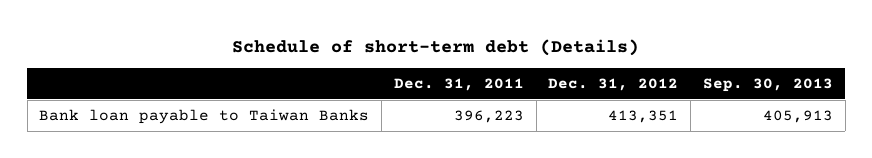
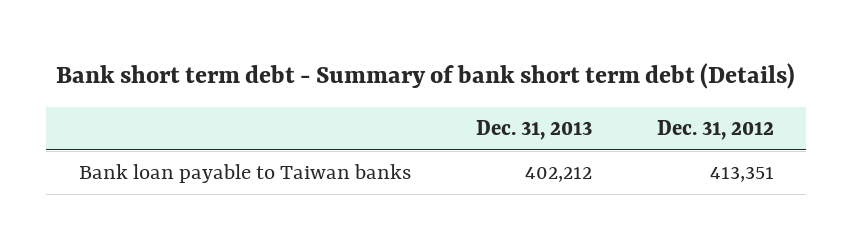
[232,38,640,56] Schedule of short-term debt (Details) -> [56,63,796,90] Bank short term debt - Summary of bank short term debt (Details)
[393,77,524,91] Dec. 31, 2011 -> none
[702,77,833,92] Sep. 30, 2013 -> none
none -> [475,120,592,141] Dec. 31, 2013
[39,108,370,124] Bank loan payable to Taiwan Banks -> [78,164,411,184] Bank loan payable to Taiwan banks

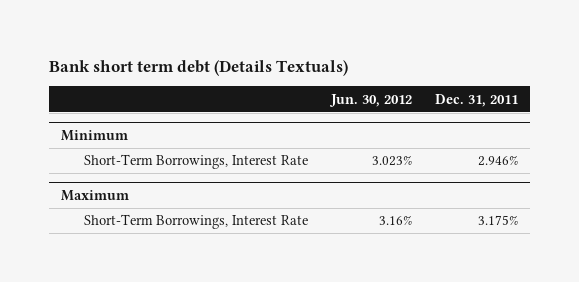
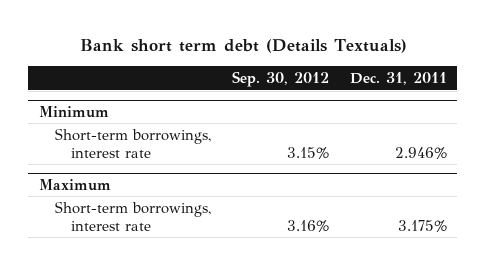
[328,93,412,107] Jun. 30, 2012 -> none
none -> [231,70,329,87] Sep. 30, 2012
[83,154,308,170] Short-Term Borrowings, Interest Rate -> [54,127,211,158] Short-term borrowings, interest rate
[83,214,308,230] Short-Term Borrowings, Interest Rate -> [54,200,211,231] Short-term borrowings, interest rate

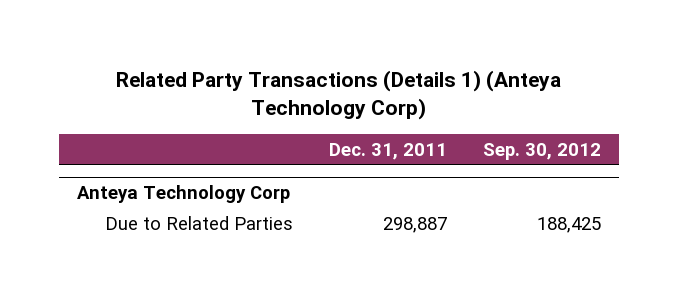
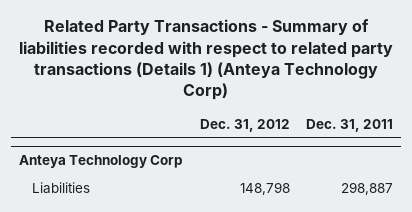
[115,69,561,121] Related Party Transactions (Details 1) (Anteya Technology Corp) -> [19,19,394,101] Related Party Transactions - Summary of liabilities recorded with respect to related party transactions (Details 1) (Anteya Technology Corp)
[482,142,601,160] Sep. 30, 2012 -> none
none -> [199,118,290,132] Dec. 31, 2012
[104,216,293,231] Due to Related Parties -> [32,181,91,194] Liabilities

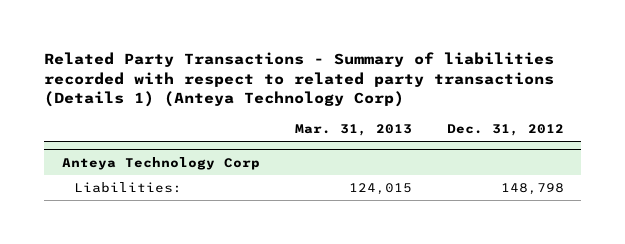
[306,118,394,132] Dec. 31, 2011 -> none
none -> [294,124,412,137] Mar. 31, 2013
[32,181,91,194] Liabilities -> [74,181,183,193] Liabilities:

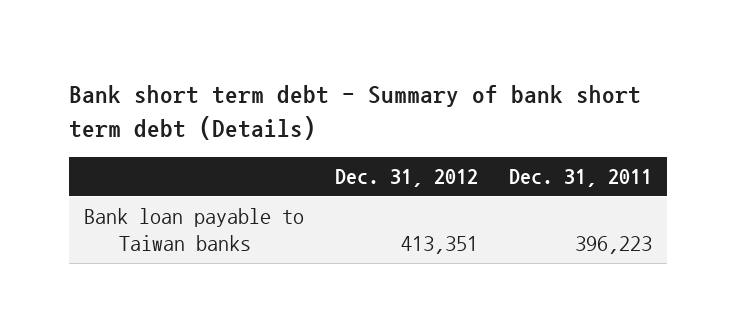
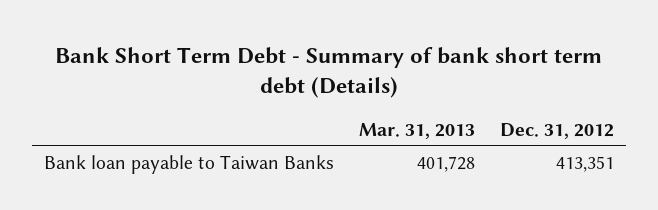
[68,85,641,140] Bank short term debt - Summary of bank short term debt (Details) -> [54,46,602,99] Bank Short Term Debt - Summary of bank short term debt (Details)
[508,169,652,188] Dec. 31, 2011 -> none
none -> [358,122,475,139] Mar. 31, 2013
[84,208,305,252] Bank loan payable to Taiwan banks -> [44,154,335,174] Bank loan payable to Taiwan Banks

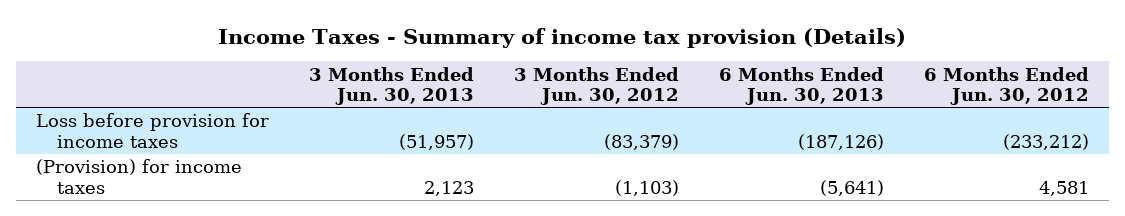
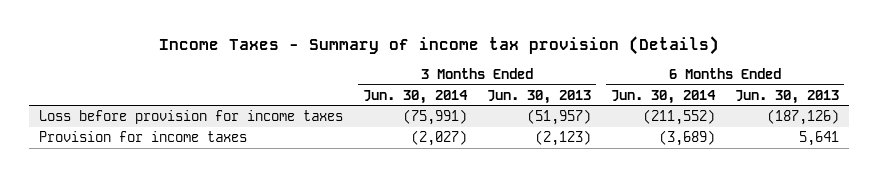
[513,66,679,106] 3 Months Ended Jun. 30, 2012 -> none
[923,66,1089,106] 6 Months Ended Jun. 30, 2012 -> none
none -> [362,89,468,104] Jun. 30, 2014
none -> [610,89,716,104] Jun. 30, 2014
[36,159,243,194] (Provision) for income taxes -> [38,131,247,143] Provision for income taxes
[424,180,475,196] 2,123 -> [534,130,591,147] (2,123)
[819,179,884,196] (5,641) -> [798,131,839,147] 5,641

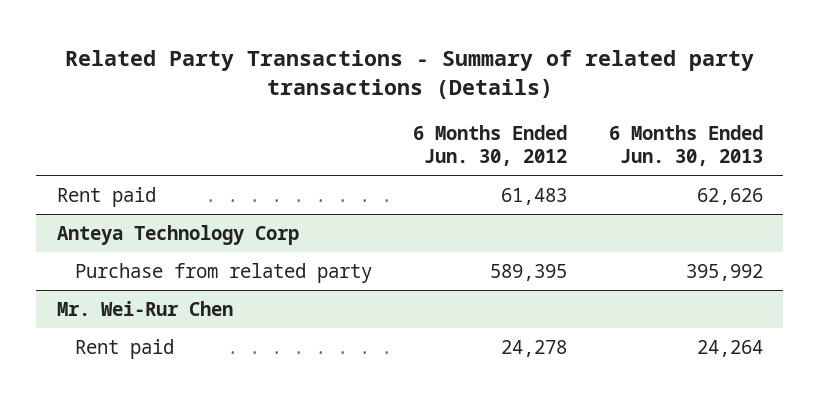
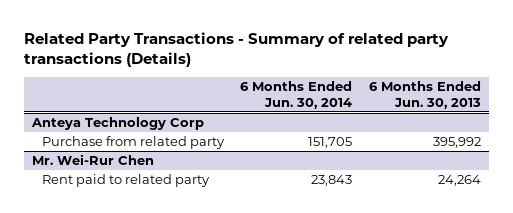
[413,124,568,167] 6 Months Ended Jun. 30, 2012 -> none
none -> [240,81,353,109] 6 Months Ended Jun. 30, 2014
[57,186,157,207] Rent paid -> none
[74,338,174,359] Rent paid -> [41,174,210,188] Rent paid to related party

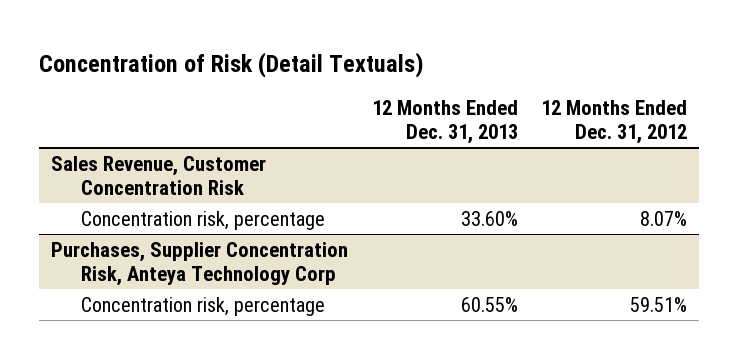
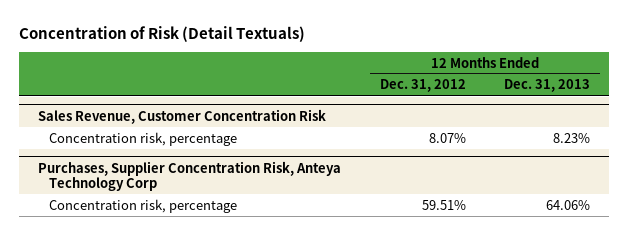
[460,210,518,226] 33.60% -> [553,132,591,143] 8.23%
[460,296,518,312] 60.55% -> [546,199,591,210] 64.06%

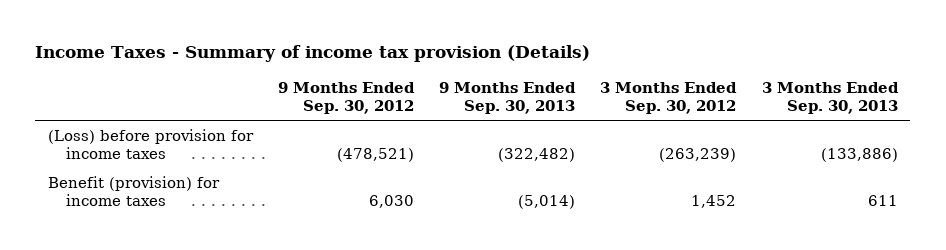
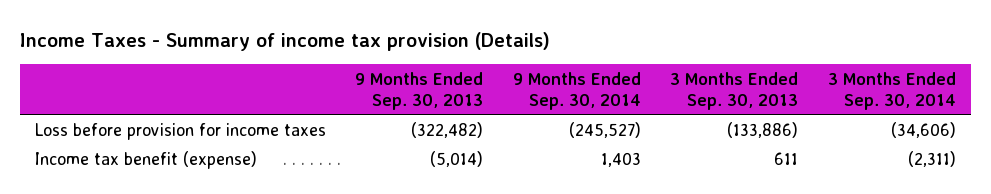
[278,82,416,115] 9 Months Ended Sep. 30, 2012 -> none
[600,82,738,115] 3 Months Ended Sep. 30, 2012 -> none
none -> [512,71,641,110] 9 Months Ended Sep. 30, 2014
none -> [827,71,956,110] 3 Months Ended Sep. 30, 2014
[48,129,255,159] (Loss) before provision for income taxes -> [34,123,326,141] Loss before provision for income taxes
[48,176,221,206] Benefit (provision) for income taxes -> [34,151,257,170] Income tax benefit (expense)

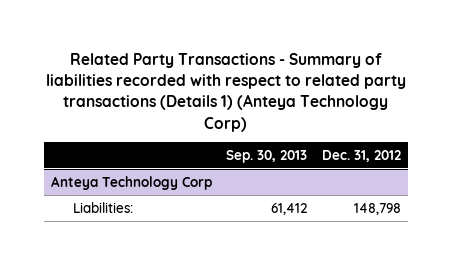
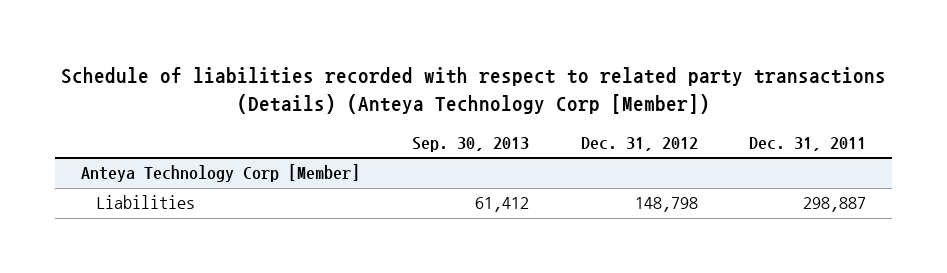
[45,53,406,132] Related Party Transactions - Summary of liabilities recorded with respect to related party transactions (Details 1) (Anteya Technology Corp) -> [60,67,886,114] Schedule of liabilities recorded with respect to related party transactions (Details) (Anteya Technology Corp [Member])
none -> [749,137,867,152] Dec. 31, 2011
[51,175,213,190] Anteya Technology Corp -> [80,164,360,183] Anteya Technology Corp [Member]
[72,201,133,213] Liabilities: -> [95,195,195,210] Liabilities

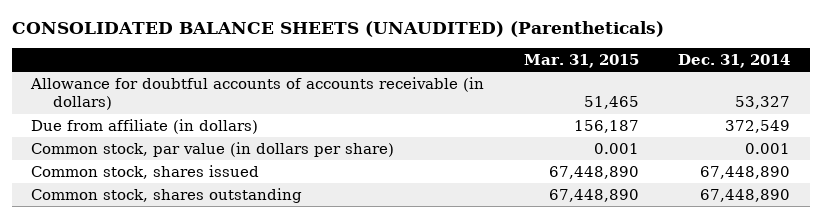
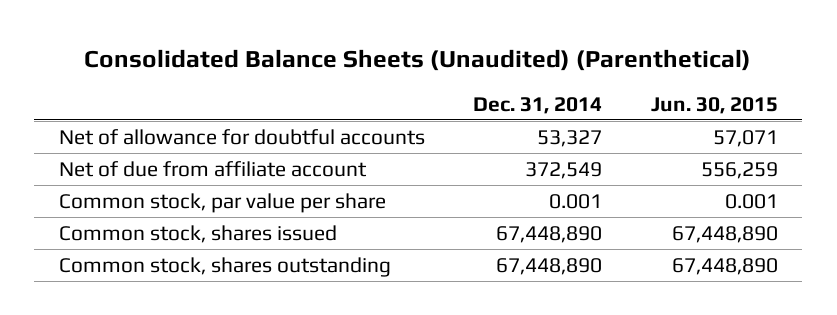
[11,20,664,37] CONSOLIDATED BALANCE SHEETS (UNAUDITED) (Parentheticals) -> [84,49,752,72] Consolidated Balance Sheets (Unaudited) (Parenthetical)
[523,53,639,68] Mar. 31, 2015 -> none
none -> [650,96,778,114] Jun. 30, 2015
[30,76,485,111] Allowance for doubtful accounts of accounts receivable (in dollars) -> [58,128,425,145] Net of allowance for doubtful accounts
[31,118,259,134] Due from affiliate (in dollars) -> [58,160,367,177] Net of due from affiliate account
[31,141,395,157] Common stock, par value (in dollars per share) -> [58,192,386,213] Common stock, par value per share

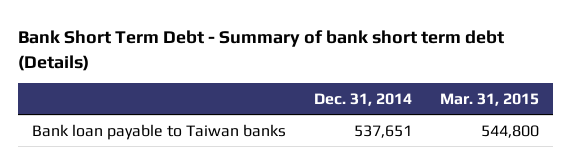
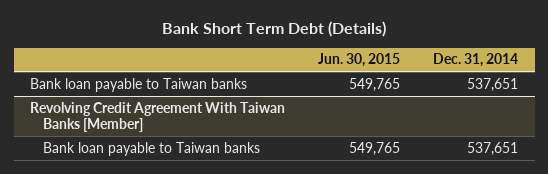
[18,29,505,71] Bank Short Term Debt - Summary of bank short term debt (Details) -> [162,21,387,38] Bank Short Term Debt (Details)
[439,93,539,107] Mar. 31, 2015 -> none
none -> [318,53,401,68] Jun. 30, 2015
none -> [30,101,286,132] Revolving Credit Agreement With Taiwan Banks [Member]
none -> [43,141,261,156] Bank loan payable to Taiwan banks

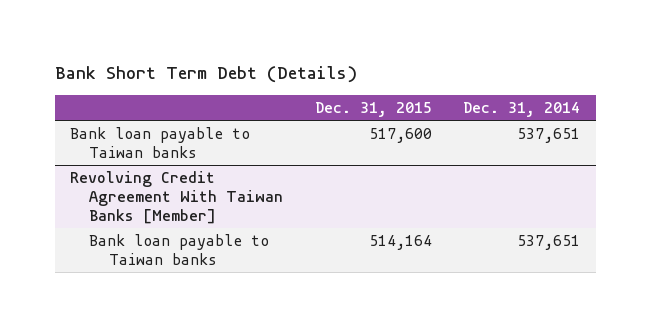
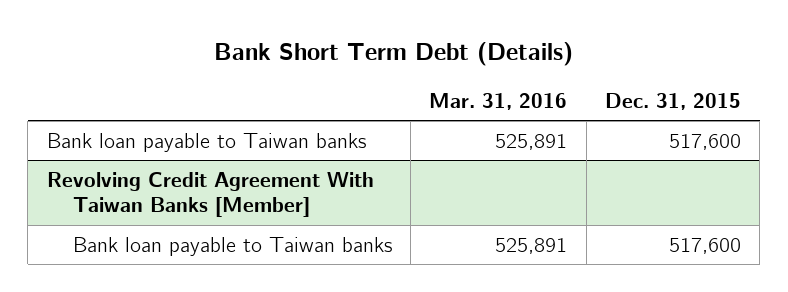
[463,101,581,117] Dec. 31, 2014 -> none
none -> [429,92,568,110] Mar. 31, 2016
[368,234,432,250] 514,164 -> [669,237,742,254] 517,600

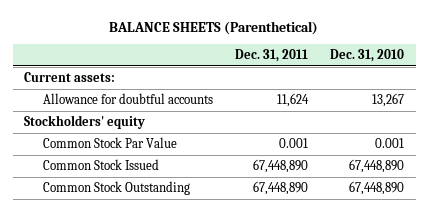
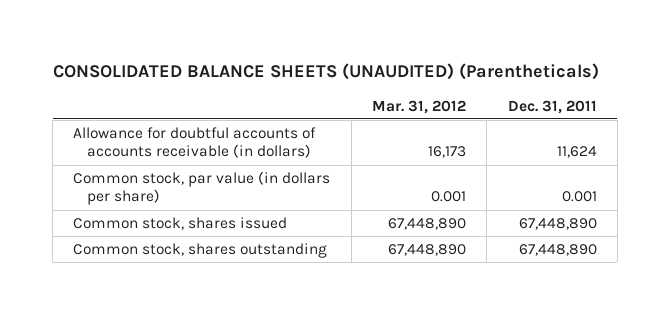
[109,20,319,35] BALANCE SHEETS (Parenthetical) -> [52,62,599,80] CONSOLIDATED BALANCE SHEETS (UNAUDITED) (Parentheticals)
[330,49,405,63] Dec. 31, 2010 -> none
none -> [371,99,466,114] Mar. 31, 2012
[23,72,115,83] Current assets: -> none
[23,115,145,130] Stockholders' equity -> none
[42,93,213,105] Allowance for doubtful accounts -> [73,126,317,159] Allowance for doubtful accounts of accounts receivable (in dollars)
[42,137,177,149] Common Stock Par Value -> [73,170,331,206] Common stock, par value (in dollars per share)
[42,159,159,171] Common Stock Issued -> [73,216,288,230] Common stock, shares issued
[42,181,190,196] Common Stock Outstanding -> [73,242,328,258] Common stock, shares outstanding

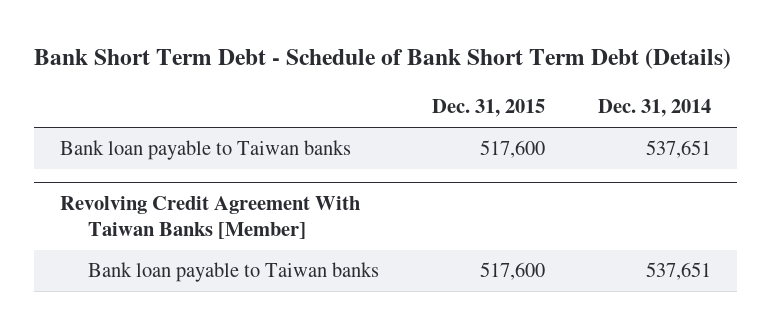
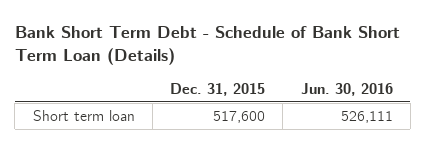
[33,48,731,70] Bank Short Term Debt - Schedule of Bank Short Term Debt (Details) -> [14,25,400,66] Bank Short Term Debt - Schedule of Bank Short Term Loan (Details)
[597,99,711,118] Dec. 31, 2014 -> none
none -> [300,83,393,97] Jun. 30, 2016
[60,195,361,240] Revolving Credit Agreement With Taiwan Banks [Member] -> none
[87,262,379,283] Bank loan payable to Taiwan banks -> none
[60,140,352,161] Bank loan payable to Taiwan banks -> [32,110,135,122] Short term loan

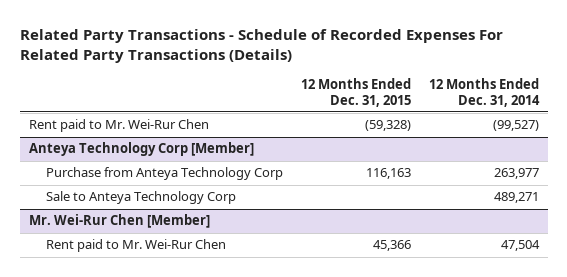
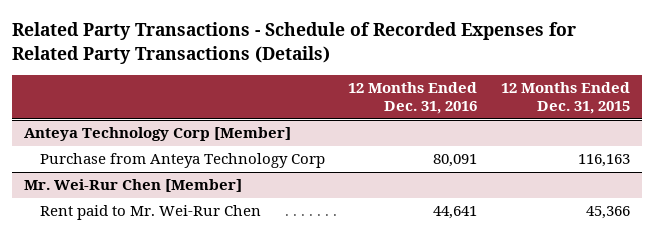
[19,28,503,63] Related Party Transactions - Schedule of Recorded Expenses For Related Party Transactions (Details) -> [12,22,577,64] Related Party Transactions - Schedule of Recorded Expenses for Related Party Transactions (Details)
[428,77,540,107] 12 Months Ended Dec. 31, 2014 -> none
none -> [348,82,478,115] 12 Months Ended Dec. 31, 2016
[28,119,209,133] Rent paid to Mr. Wei-Rur Chen -> none
[45,191,236,205] Sale to Anteya Technology Corp -> none

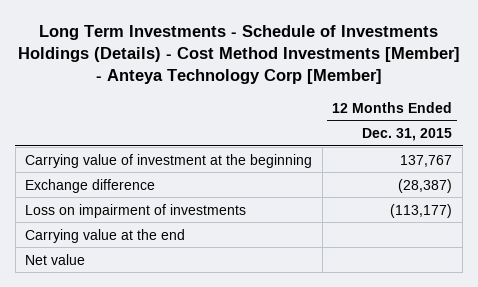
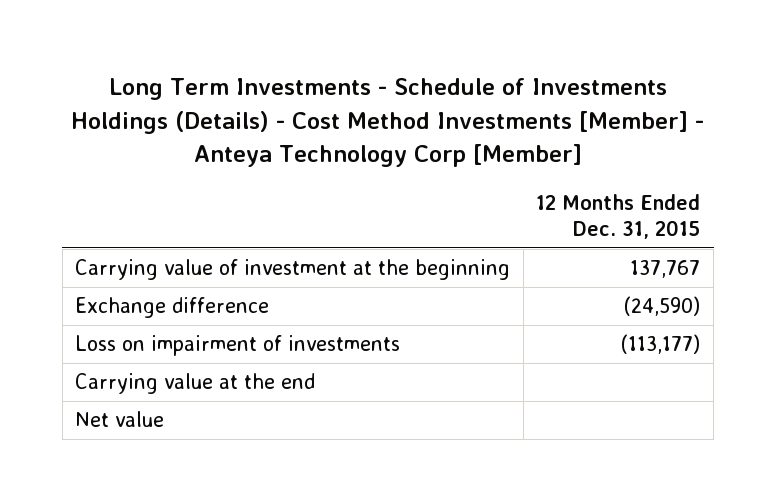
[398,178,453,193] (28,387) -> [624,296,701,317] (24,590)

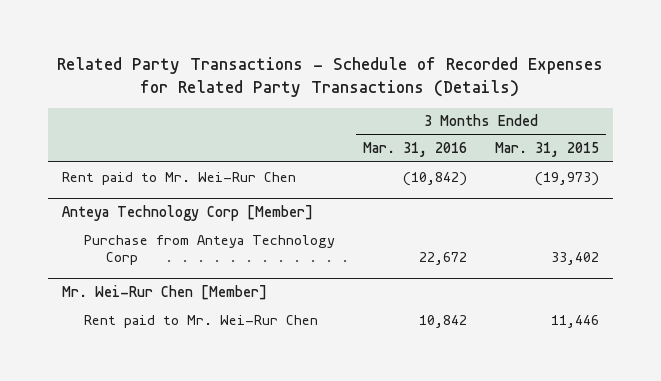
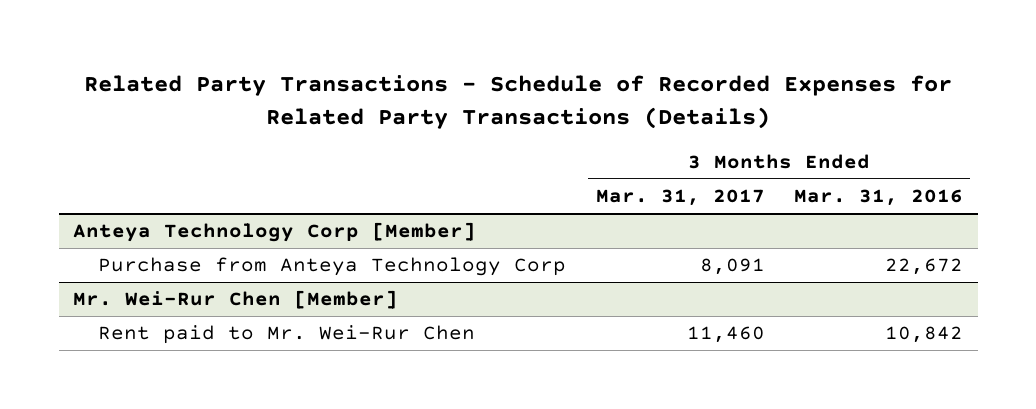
[495,142,600,158] Mar. 31, 2015 -> none
none -> [595,189,765,207] Mar. 31, 2017
[61,171,296,185] Rent paid to Mr. Wei-Rur Chen -> none

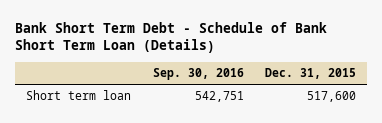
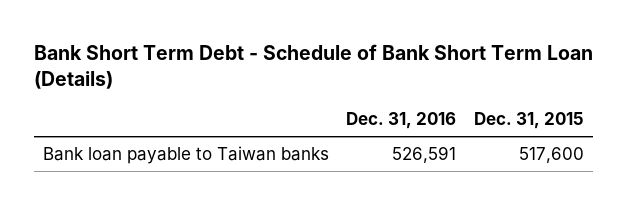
[152,67,244,80] Sep. 30, 2016 -> none
none -> [346,112,457,130] Dec. 31, 2016
[25,90,131,101] Short term loan -> [42,145,329,164] Bank loan payable to Taiwan banks

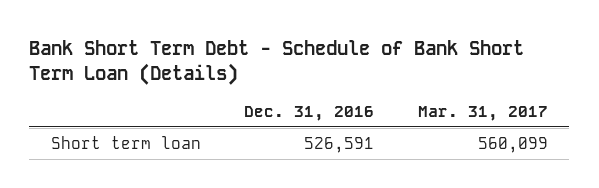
[473,112,584,130] Dec. 31, 2015 -> none
none -> [417,105,548,121] Mar. 31, 2017
[42,145,329,164] Bank loan payable to Taiwan banks -> [51,136,202,150] Short term loan

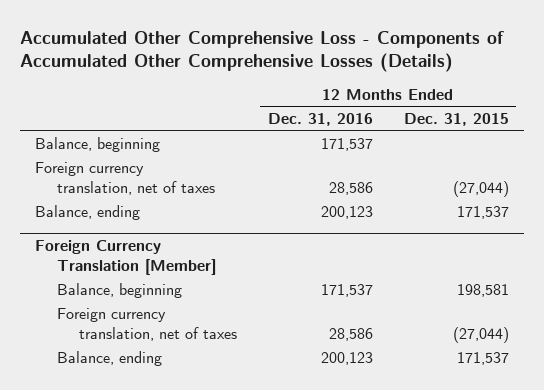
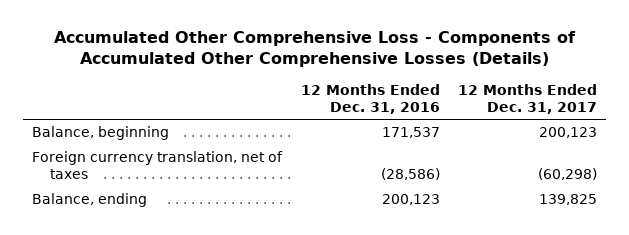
[403,113,509,127] Dec. 31, 2015 -> none
none -> [458,84,598,114] 12 Months Ended Dec. 31, 2017
[35,205,141,221] Balance, ending -> none
[35,240,216,275] Foreign Currency Translation [Member] -> none
[56,283,182,299] Balance, beginning -> none
[56,308,237,342] Foreign currency translation, net of taxes -> none
[328,182,373,196] 28,586 -> [380,168,440,181] (28,586)

